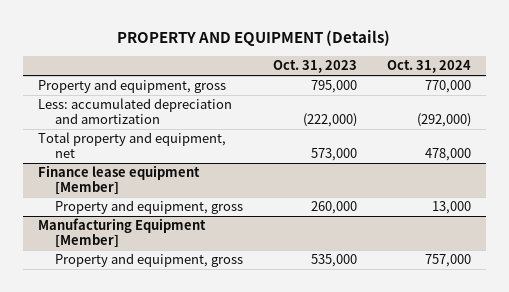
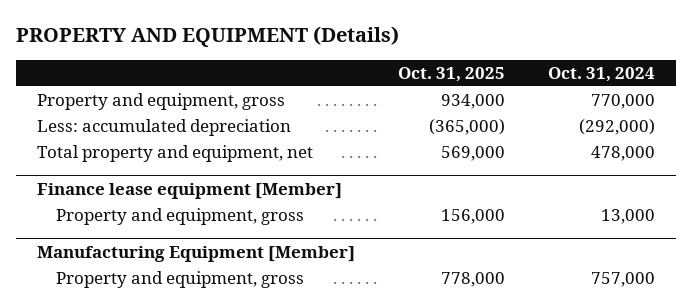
[272,60,357,74] Oct. 31, 2023 -> none
none -> [398,66,506,82] Oct. 31, 2025
[38,98,233,125] Less: accumulated depreciation and amortization -> [37,119,292,137] Less: accumulated depreciation

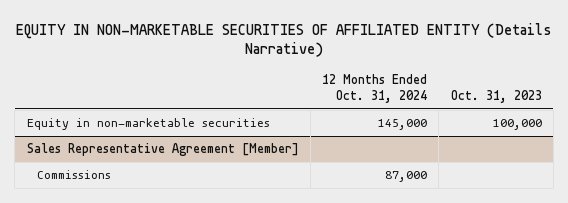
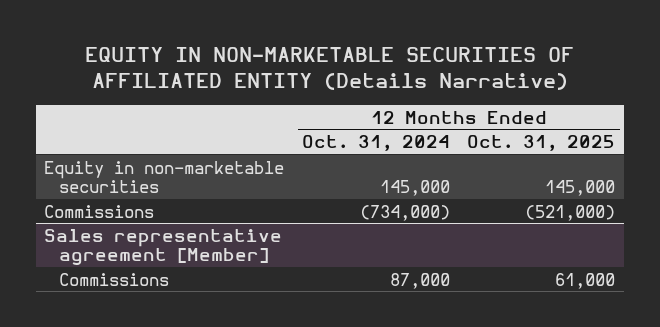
[450,90,542,104] Oct. 31, 2023 -> none
none -> [467,135,616,152] Oct. 31, 2025
none -> [44,204,155,218] Commissions
[26,143,299,157] Sales Representative Agreement [Member] -> [44,228,283,267] Sales representative agreement [Member]

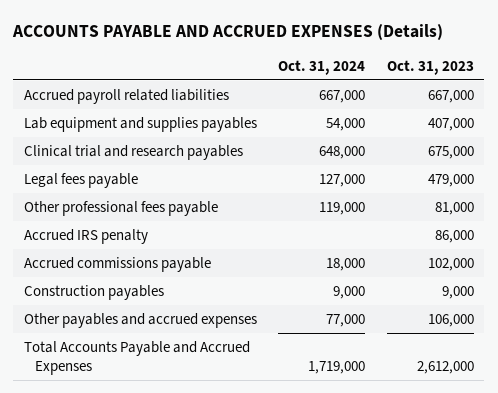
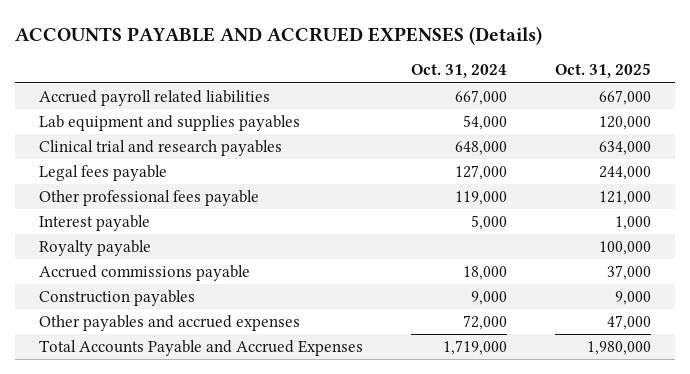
[386,59,474,75] Oct. 31, 2023 -> none
none -> [555,63,652,79] Oct. 31, 2025
[23,228,148,244] Accrued IRS penalty -> none
none -> [38,215,150,232] Interest payable
none -> [38,240,151,257] Royalty payable
[326,313,366,327] 77,000 -> [462,315,507,331] 72,000

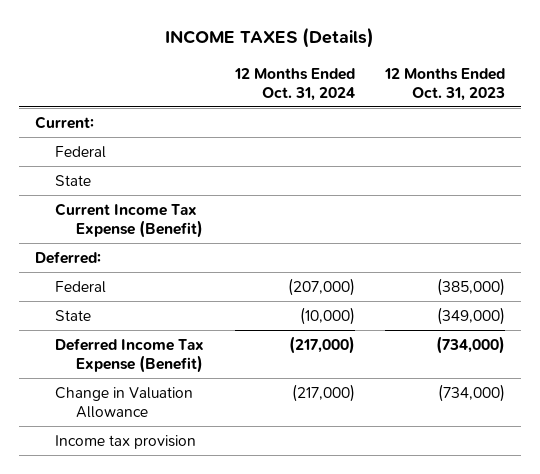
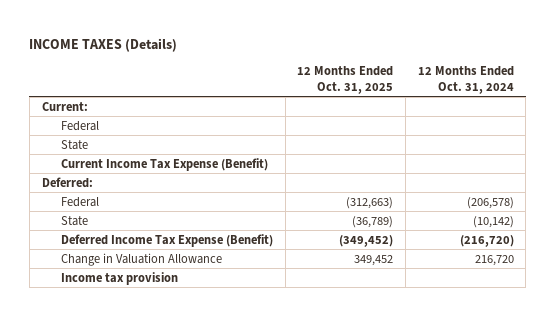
[384,67,506,101] 12 Months Ended Oct. 31, 2023 -> none
none -> [297,65,394,94] 12 Months Ended Oct. 31, 2025
[287,277,355,296] (207,000) -> [466,196,514,209] (206,578)
[299,306,355,325] (10,000) -> [472,215,514,228] (10,142)
[288,335,355,354] (217,000) -> [459,234,514,247] (216,720)
[291,383,355,402] (217,000) -> [474,254,514,266] 216,720

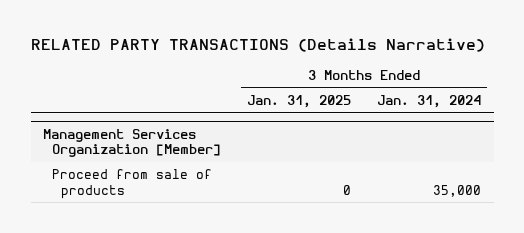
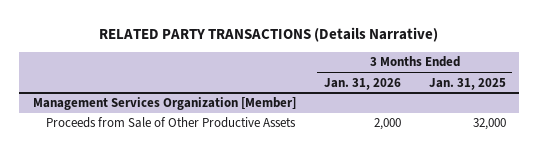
[376,94,481,108] Jan. 31, 2024 -> none
none -> [323,77,401,90] Jan. 31, 2026
[52,169,213,199] Proceed from sale of products -> [45,117,296,129] Proceeds from Sale of Other Productive Assets
[343,184,352,195] 0 -> [472,118,506,131] 32,000

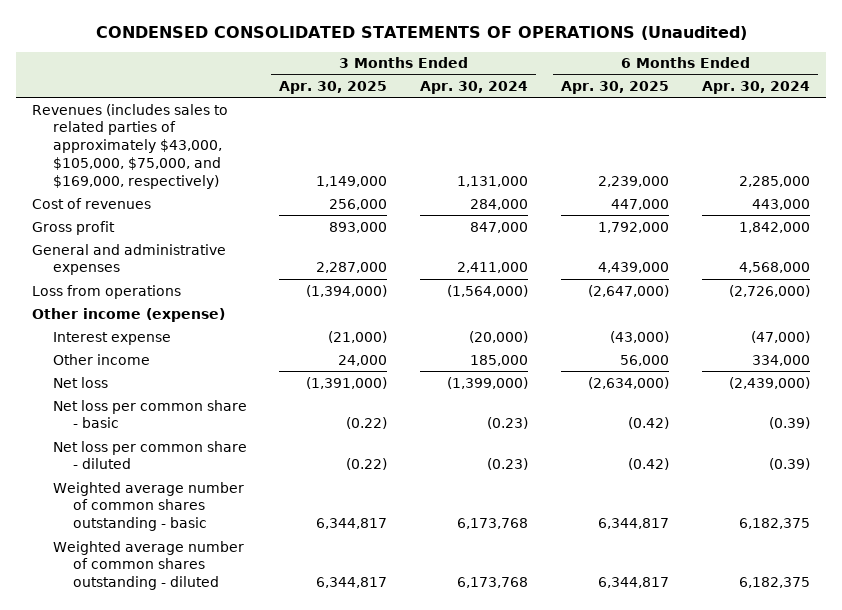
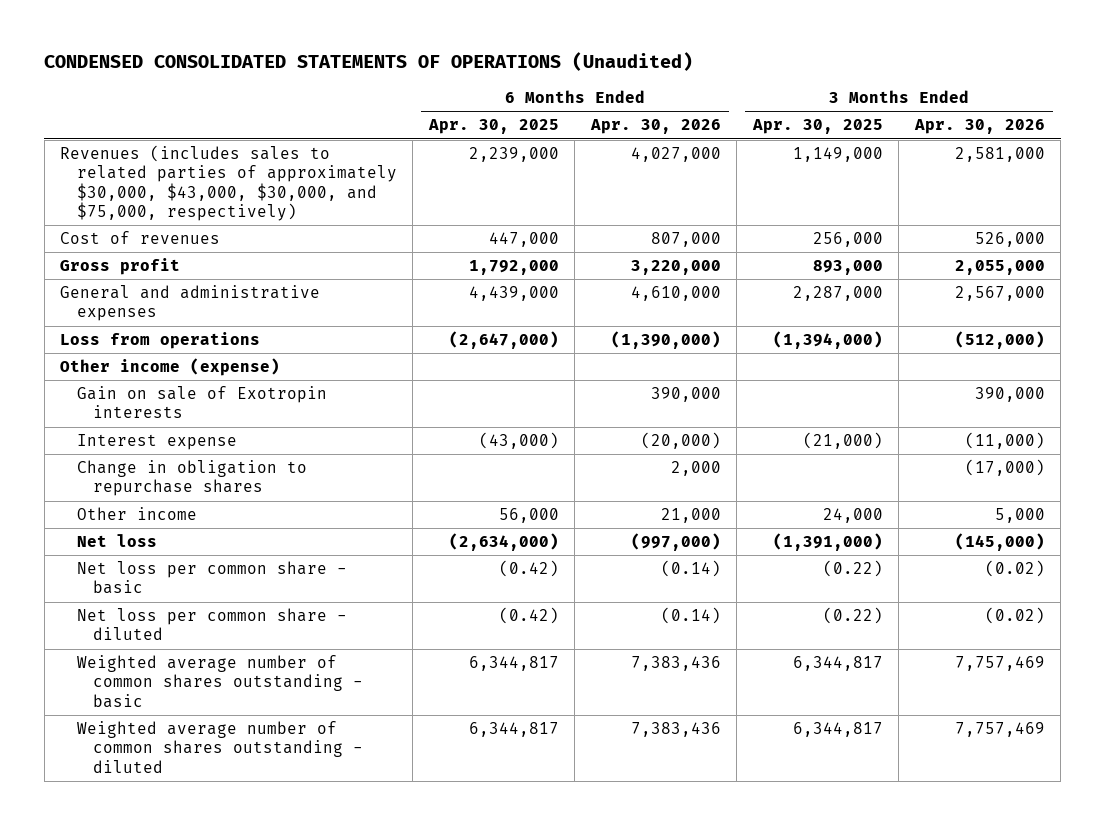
[420,80,529,94] Apr. 30, 2024 -> none
[701,80,810,94] Apr. 30, 2024 -> none
none -> [589,119,721,135] Apr. 30, 2026
none -> [913,119,1045,135] Apr. 30, 2026
[32,103,229,190] Revenues (includes sales to related parties of approximately $43,000, $105,000, $75,000, and $169,000, respectively) -> [60,145,397,221] Revenues (includes sales to related parties of approximately $30,000, $43,000, $30,000, and $75,000, respectively)
none -> [76,386,327,419] Gain on sale of Exotropin interests
none -> [76,460,307,497] Change in obligation to repurchase shares

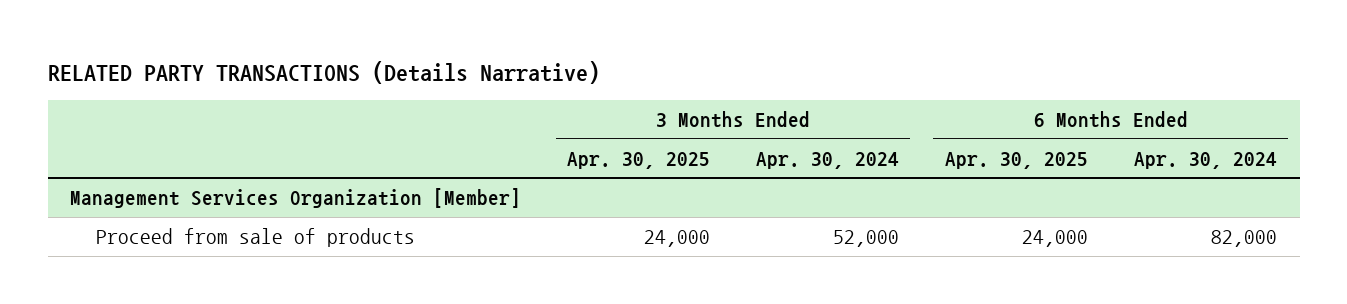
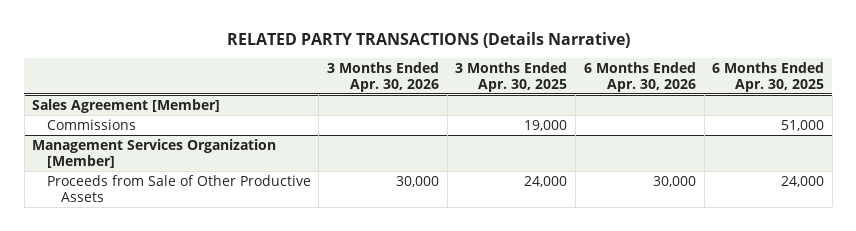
[756,151,900,169] Apr. 30, 2024 -> none
[1133,151,1277,169] Apr. 30, 2024 -> none
none -> [327,61,440,92] 3 Months Ended Apr. 30, 2026
none -> [583,61,696,92] 6 Months Ended Apr. 30, 2026
none -> [32,98,221,113] Sales Agreement [Member]
none -> [46,118,136,130] Commissions
[96,227,416,247] Proceed from sale of products -> [46,174,311,202] Proceeds from Sale of Other Productive Assets

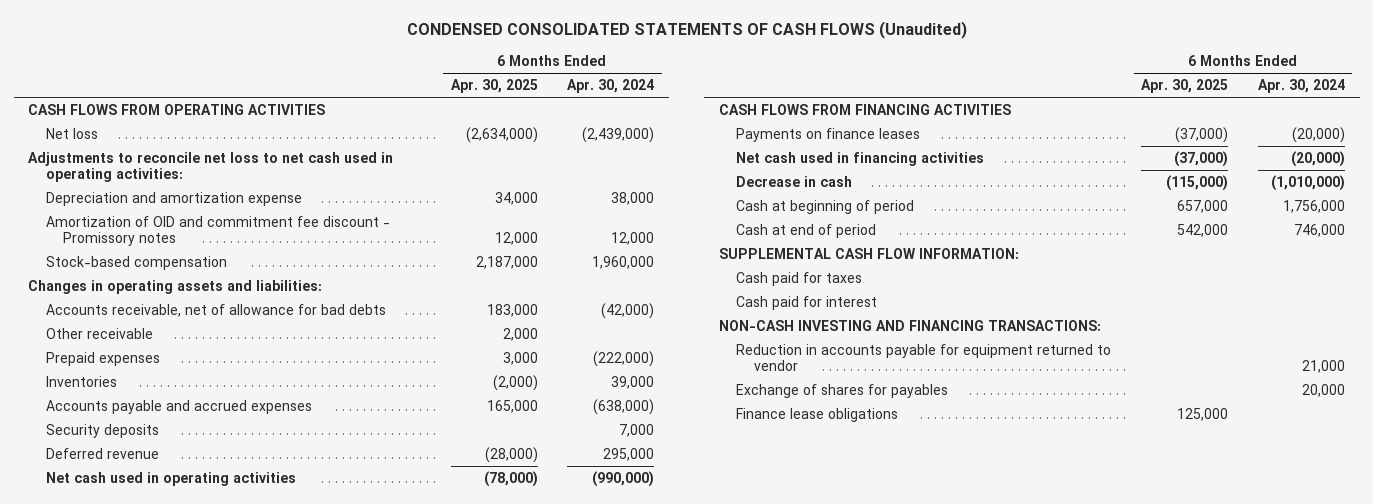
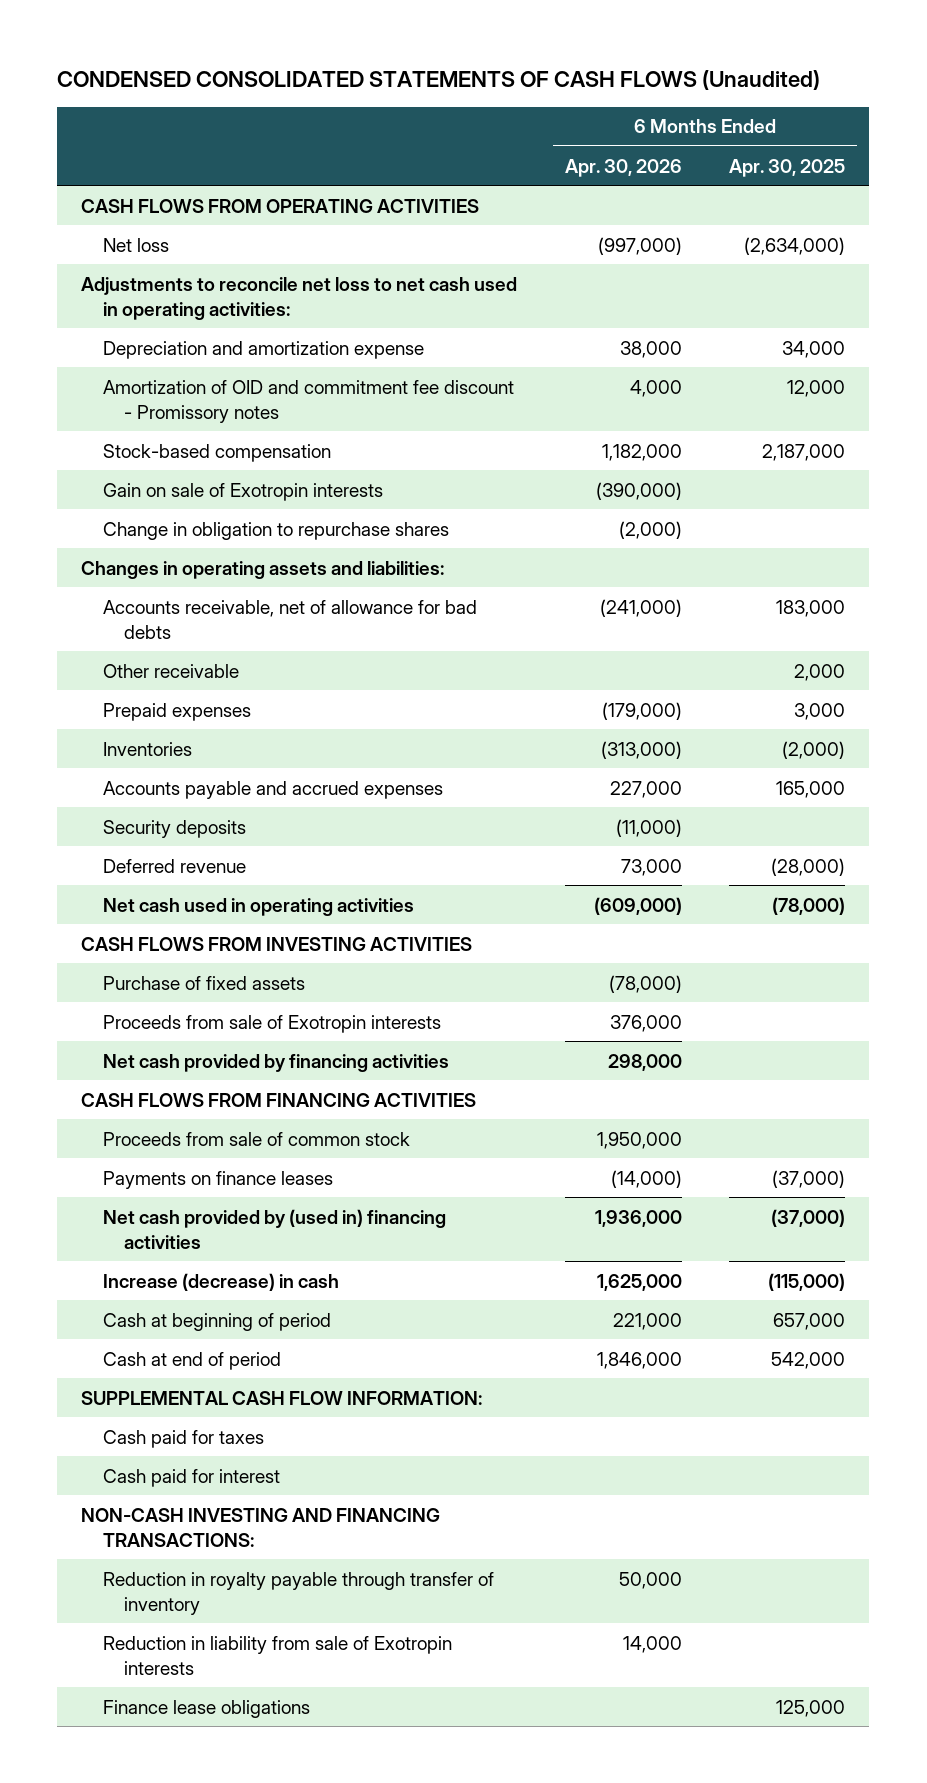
[567,79,655,94] Apr. 30, 2024 -> none
none -> [564,158,682,177] Apr. 30, 2026
none -> [102,482,383,501] Gain on sale of Exotropin interests
none -> [102,521,449,540] Change in obligation to repurchase shares
none -> [81,936,473,951] CASH FLOWS FROM INVESTING ACTIVITIES
none -> [102,975,305,990] Purchase of fixed assets
none -> [102,1014,441,1033] Proceeds from sale of Exotropin interests
none -> [102,1053,449,1072] Net cash provided by financing activities
none -> [102,1131,410,1146] Proceeds from sale of common stock
[736,151,985,166] Net cash used in financing activities -> [102,1208,446,1249] Net cash provided by (used in) financing activities
[736,175,853,187] Decrease in cash -> [102,1272,339,1291] Increase (decrease) in cash
[736,343,1112,372] Reduction in accounts payable for equipment returned to vendor -> none
[736,383,949,398] Exchange of shares for payables -> none
none -> [102,1571,494,1615] Reduction in royalty payable through transfer of inventory
none -> [102,1635,452,1675] Reduction in liability from sale of Exotropin interests

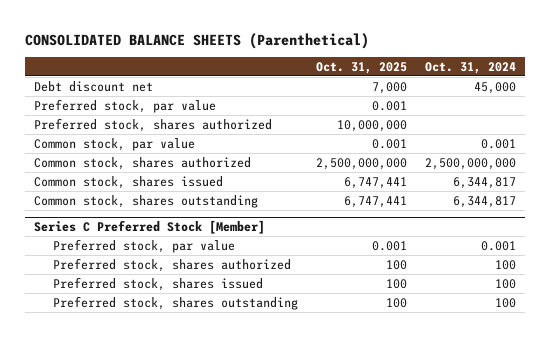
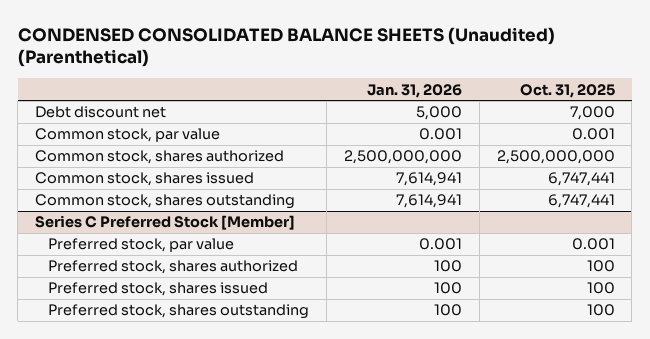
[25,32,370,49] CONSOLIDATED BALANCE SHEETS (Parenthetical) -> [17,26,555,68] CONDENSED CONSOLIDATED BALANCE SHEETS (Unaudited) (Parenthetical)
[425,61,517,74] Oct. 31, 2024 -> none
none -> [366,83,462,98] Jan. 31, 2026
[34,98,217,113] Preferred stock, par value -> none
[34,117,273,132] Preferred stock, shares authorized -> none

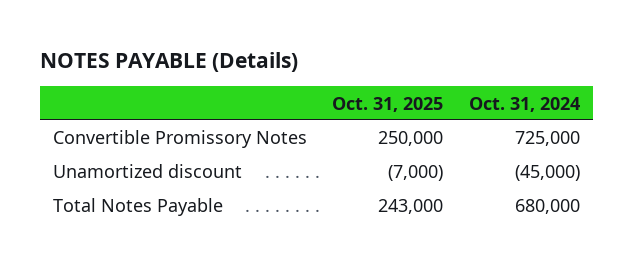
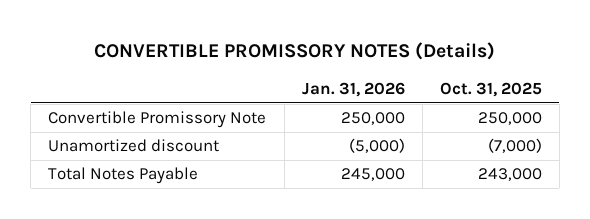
[39,52,298,73] NOTES PAYABLE (Details) -> [94,42,496,61] CONVERTIBLE PROMISSORY NOTES (Details)
[469,96,581,112] Oct. 31, 2024 -> none
none -> [301,81,405,97] Jan. 31, 2026
[52,130,307,149] Convertible Promissory Notes -> [48,111,267,129] Convertible Promissory Note

